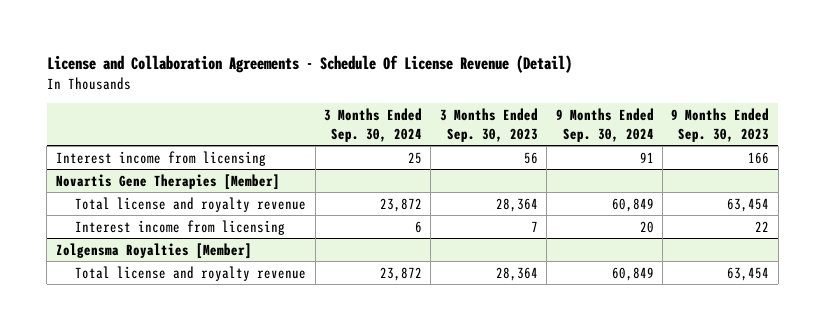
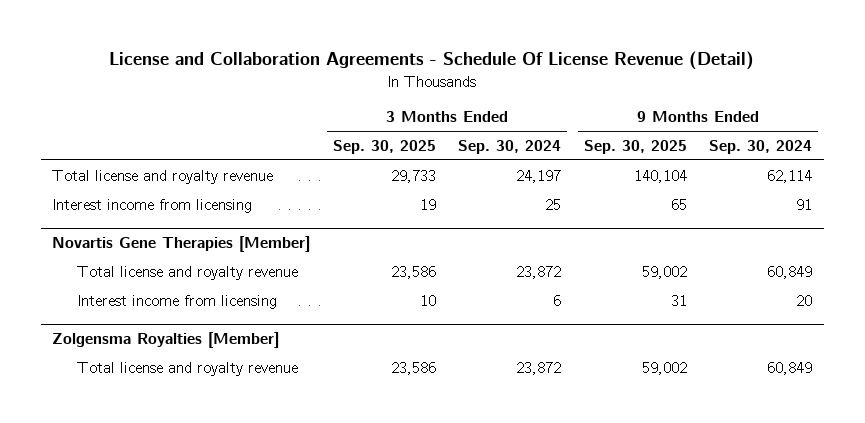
[439,108,538,142] 3 Months Ended Sep. 30, 2023 -> none
[671,108,770,142] 9 Months Ended Sep. 30, 2023 -> none
none -> [332,139,436,154] Sep. 30, 2025
none -> [583,139,687,154] Sep. 30, 2025
none -> [52,169,274,184] Total license and royalty revenue

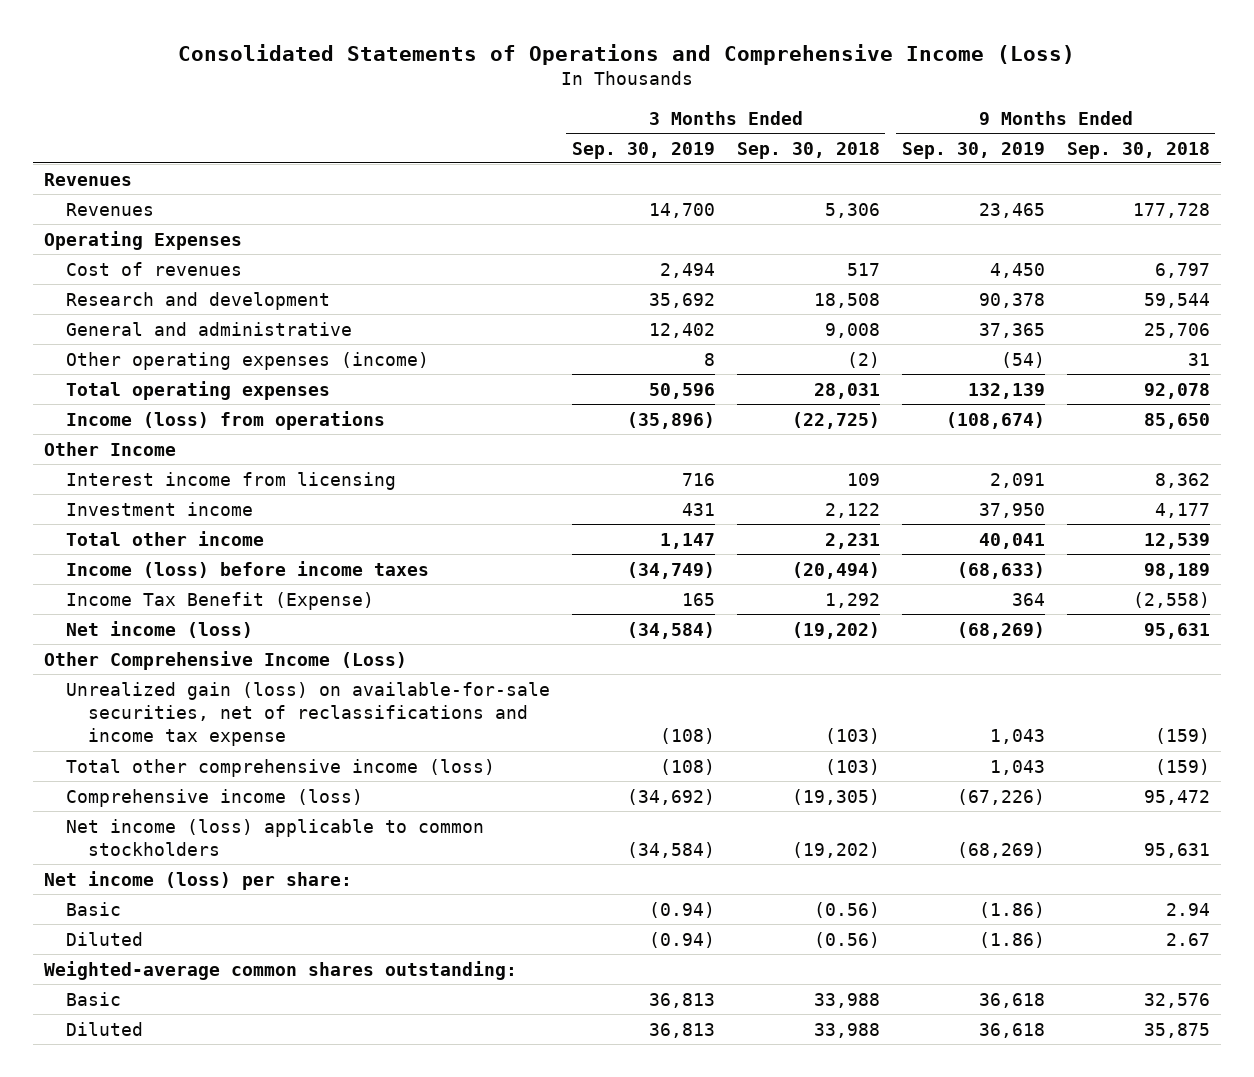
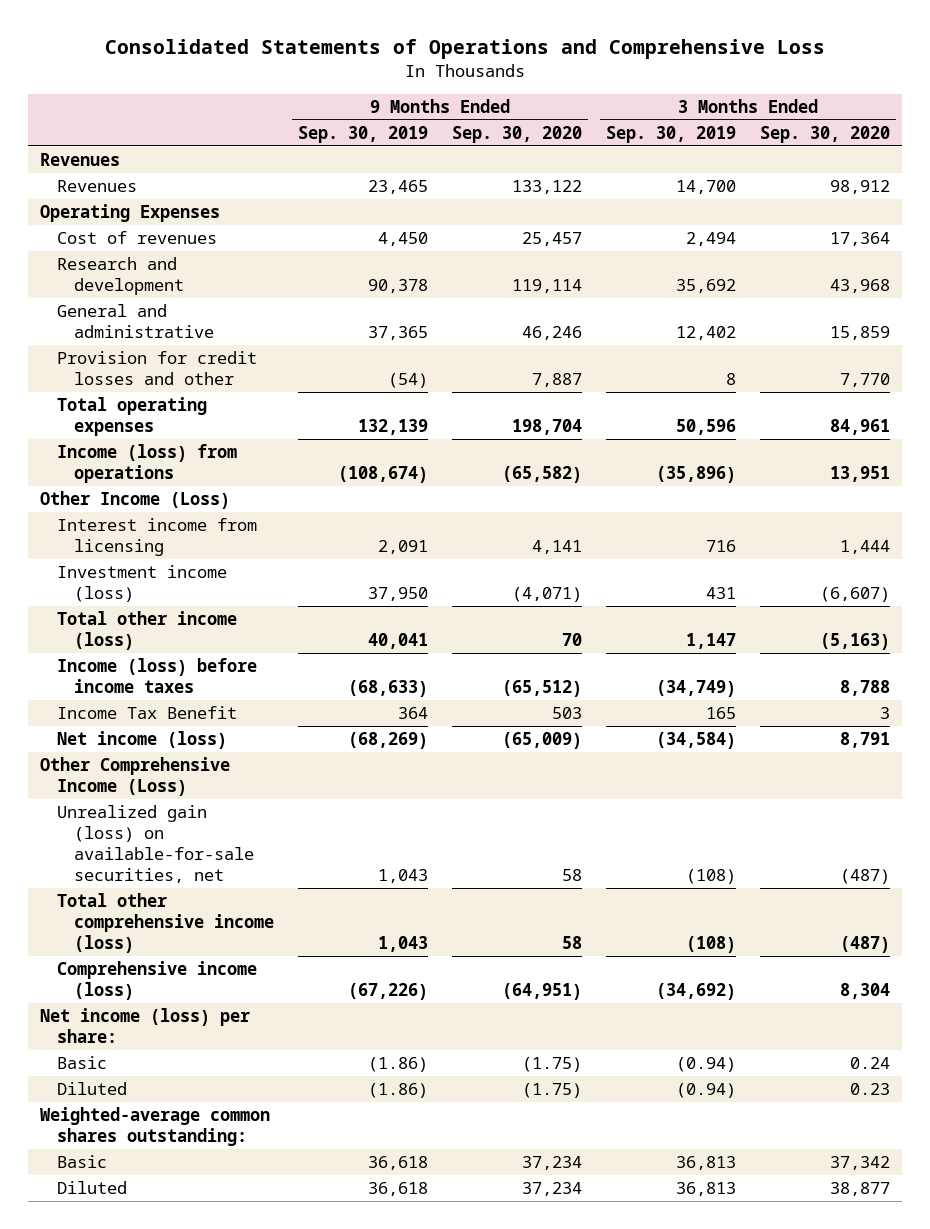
[177,43,1075,65] Consolidated Statements of Operations and Comprehensive Income (Loss) -> [105,39,826,60] Consolidated Statements of Operations and Comprehensive Loss
[736,141,880,159] Sep. 30, 2018 -> none
[1066,141,1210,159] Sep. 30, 2018 -> none
none -> [452,125,583,143] Sep. 30, 2020
none -> [760,125,891,143] Sep. 30, 2020
[65,351,429,370] Other operating expenses (income) -> [57,351,258,386] Provision for credit losses and other
[43,441,176,456] Other Income -> [40,491,231,510] Other Income (Loss)
[65,501,253,516] Investment income -> [57,565,228,603] Investment income (loss)
[65,530,264,546] Total other income -> [57,611,238,651] Total other income (loss)
[65,591,374,610] Income Tax Benefit (Expense) -> [57,706,238,720] Income Tax Benefit
[65,681,550,747] Unrealized gain (loss) on available-for-sale securities, net of reclassifications and income tax expense -> [57,805,255,884] Unrealized gain (loss) on available-for-sale securities, net
[65,818,484,856] Net income (loss) applicable to common stockholders -> none

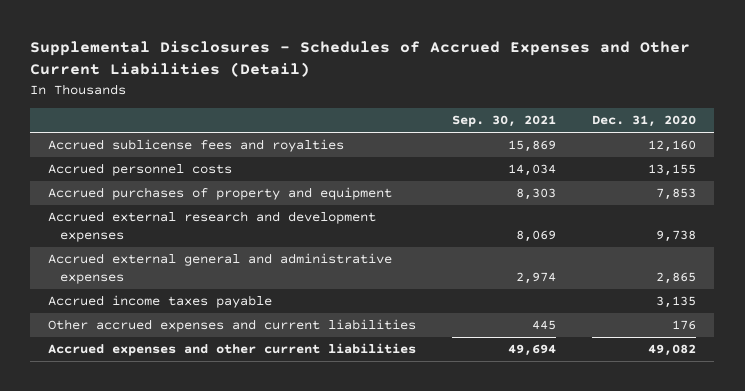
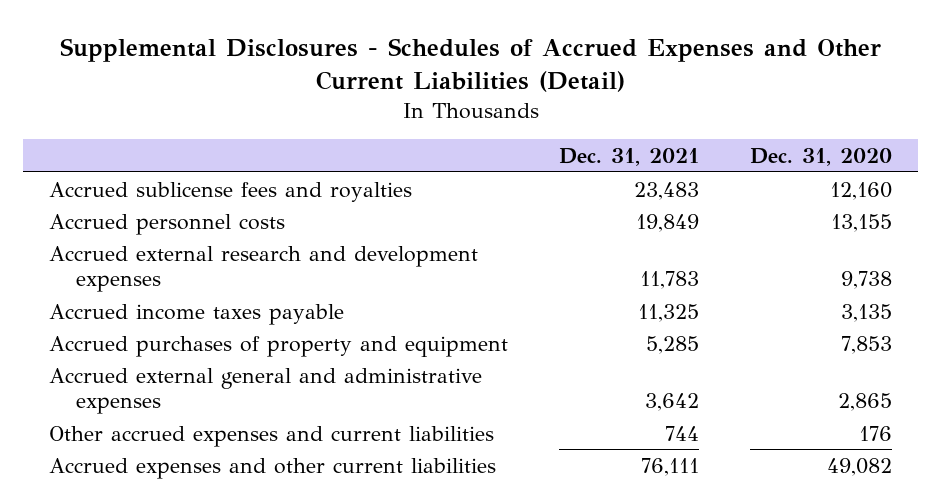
[452,115,557,128] Sep. 30, 2021 -> none
none -> [559,147,700,166] Dec. 31, 2021
[48,187,393,201] Accrued purchases of property and equipment -> [48,335,508,357] Accrued purchases of property and equipment
[48,253,393,284] Accrued external general and administrative expenses -> [48,367,482,414] Accrued external general and administrative expenses

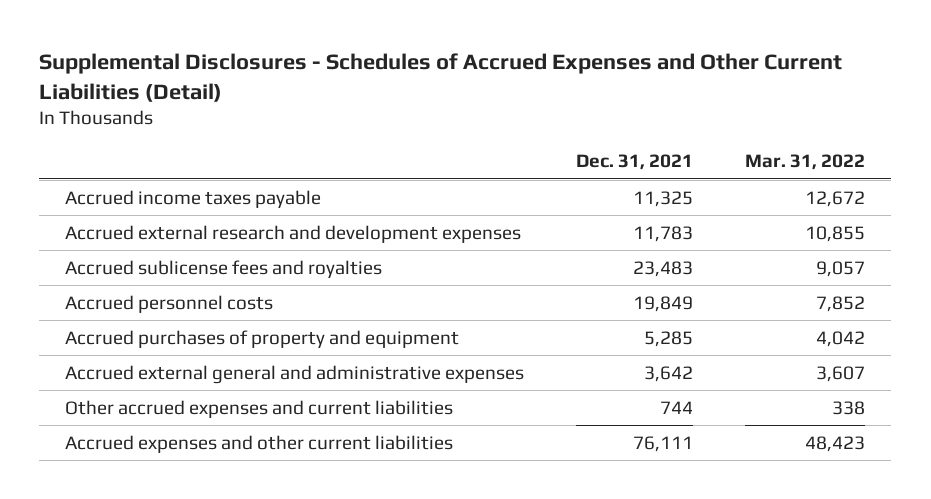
[750,147,893,166] Dec. 31, 2020 -> none
none -> [745,154,866,171] Mar. 31, 2022
[48,303,344,325] Accrued income taxes payable -> [65,189,322,208] Accrued income taxes payable
[48,245,478,292] Accrued external research and development expenses -> [65,224,522,243] Accrued external research and development expenses

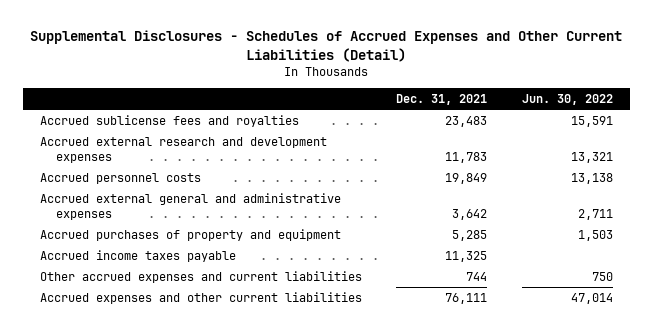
[745,154,866,171] Mar. 31, 2022 -> none
none -> [521,94,613,106] Jun. 30, 2022
[65,224,522,243] Accrued external research and development expenses -> [39,136,327,163] Accrued external research and development expenses
[65,329,460,348] Accrued purchases of property and equipment -> [39,228,341,241] Accrued purchases of property and equipment
[65,189,322,208] Accrued income taxes payable -> [39,249,236,262] Accrued income taxes payable

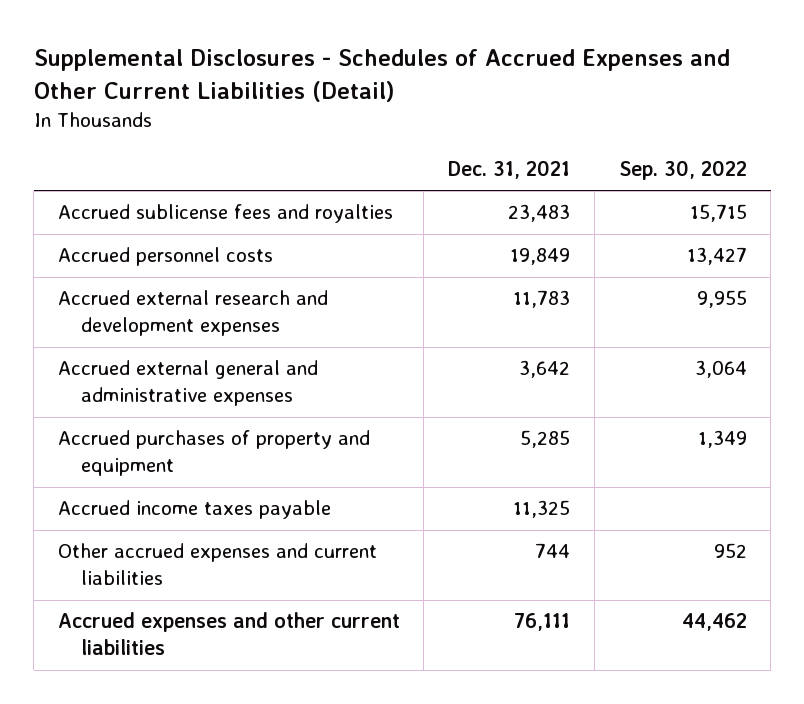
[521,94,613,106] Jun. 30, 2022 -> none
none -> [618,160,747,181] Sep. 30, 2022
[39,136,327,163] Accrued external research and development expenses -> [57,290,328,337] Accrued external research and development expenses

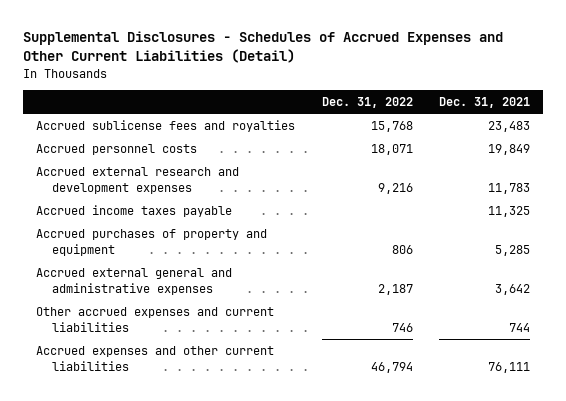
[618,160,747,181] Sep. 30, 2022 -> none
none -> [321,96,413,108] Dec. 31, 2022
[57,430,370,477] Accrued purchases of property and equipment -> [36,229,268,256] Accrued purchases of property and equipment
[57,360,318,407] Accrued external general and administrative expenses -> [36,268,233,295] Accrued external general and administrative expenses

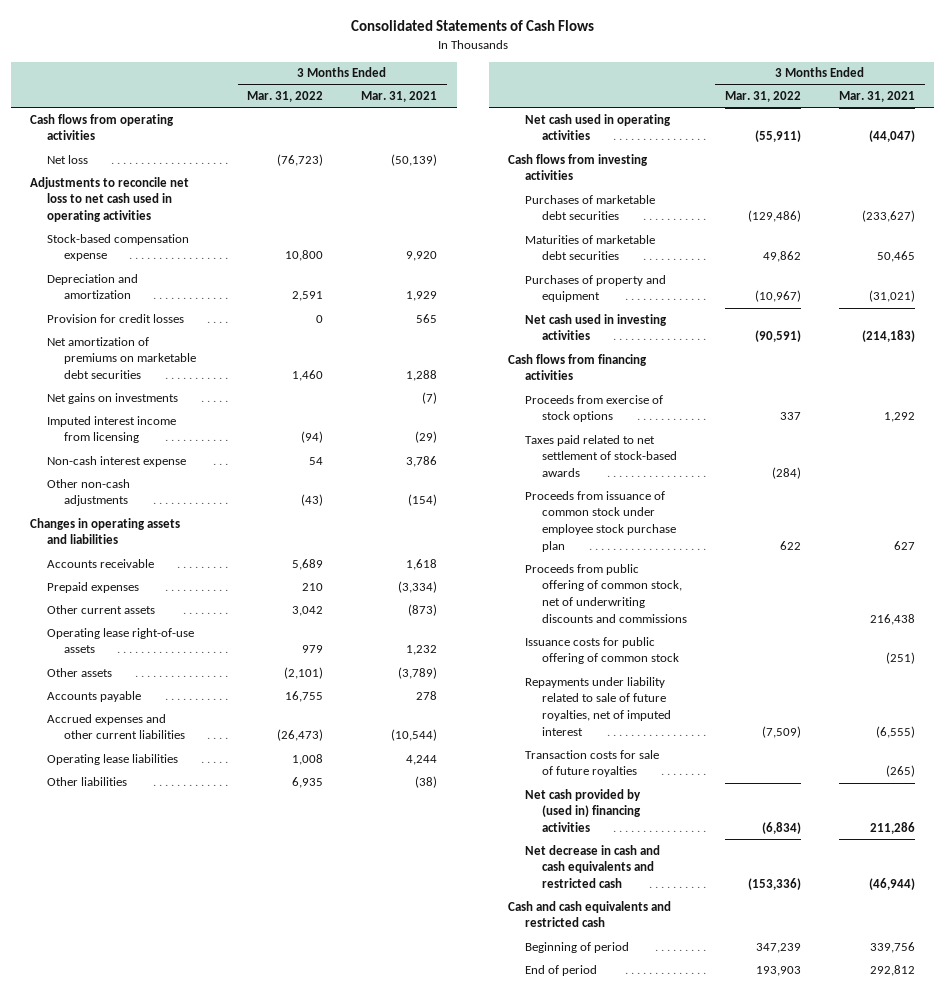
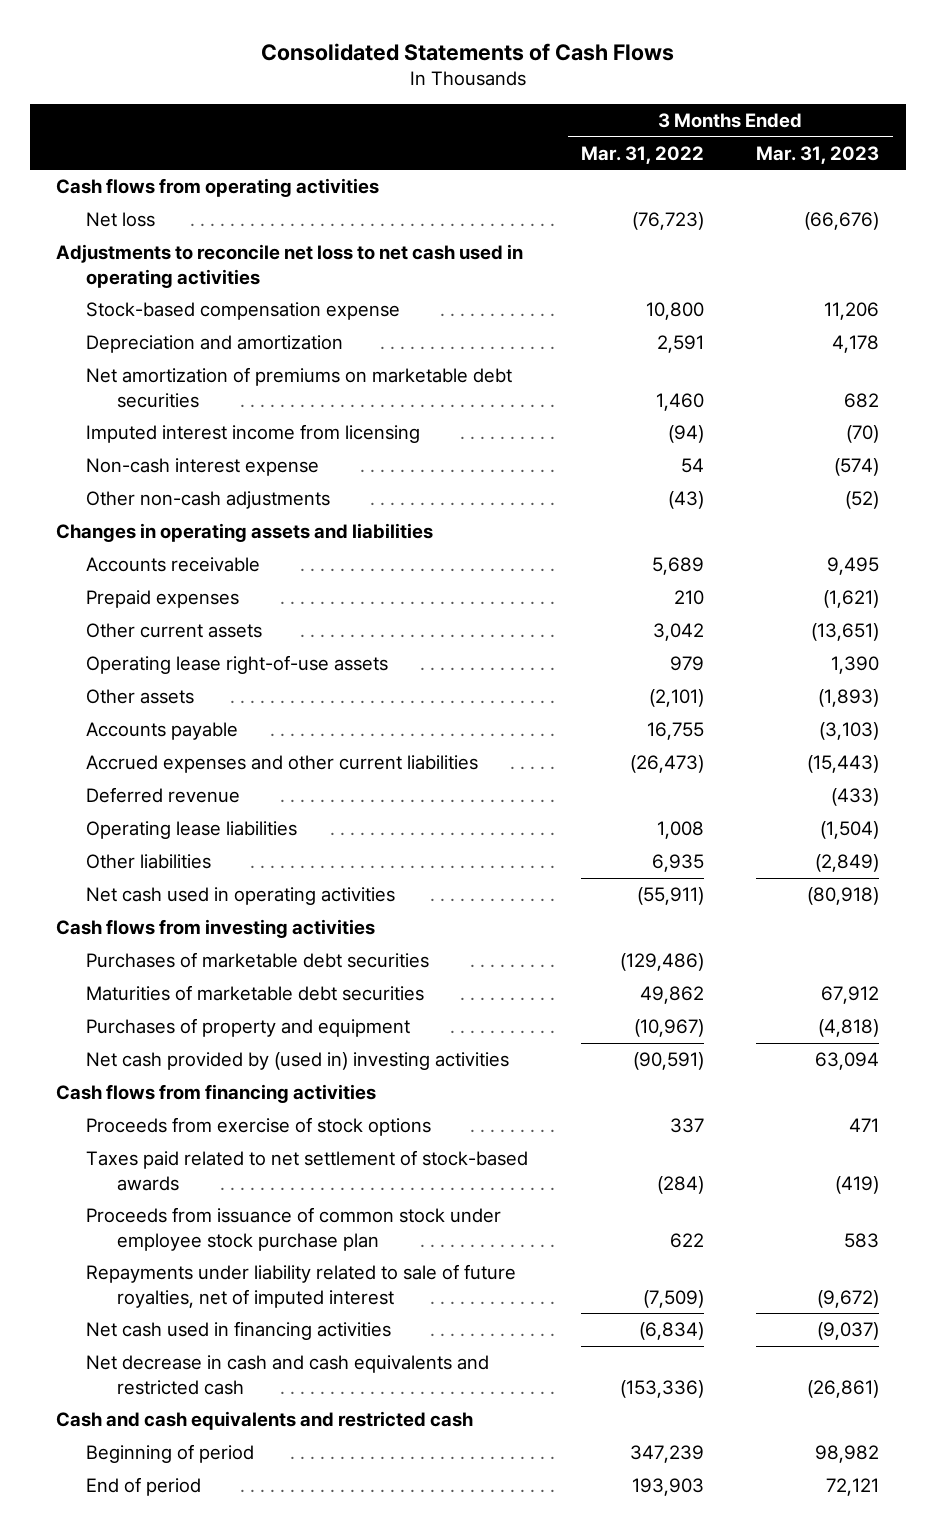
[361,91,438,103] Mar. 31, 2021 -> none
none -> [756,145,880,164] Mar. 31, 2023
[47,313,185,323] Provision for credit losses -> none
[47,392,179,404] Net gains on investments -> none
none -> [86,787,241,804] Deferred revenue
[524,313,667,341] Net cash used in investing activities -> [86,1052,510,1071] Net cash provided by (used in) investing activities
[524,563,687,623] Proceeds from public offering of common stock, net of underwriting discounts and commissions -> none
[524,636,679,665] Issuance costs for public offering of common stock -> none
[524,749,659,778] Transaction costs for sale of future royalties -> none
[524,788,641,833] Net cash provided by (used in) financing activities -> [86,1321,392,1341] Net cash used in financing activities

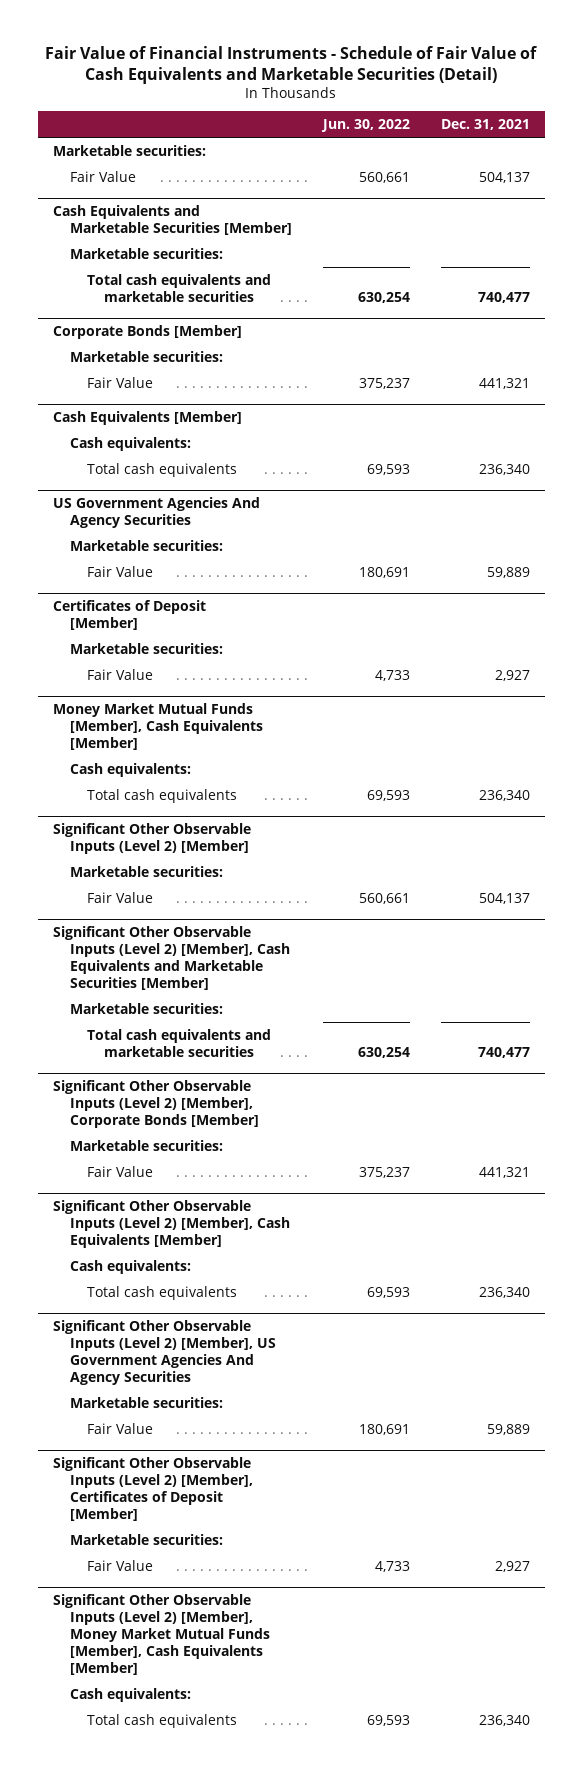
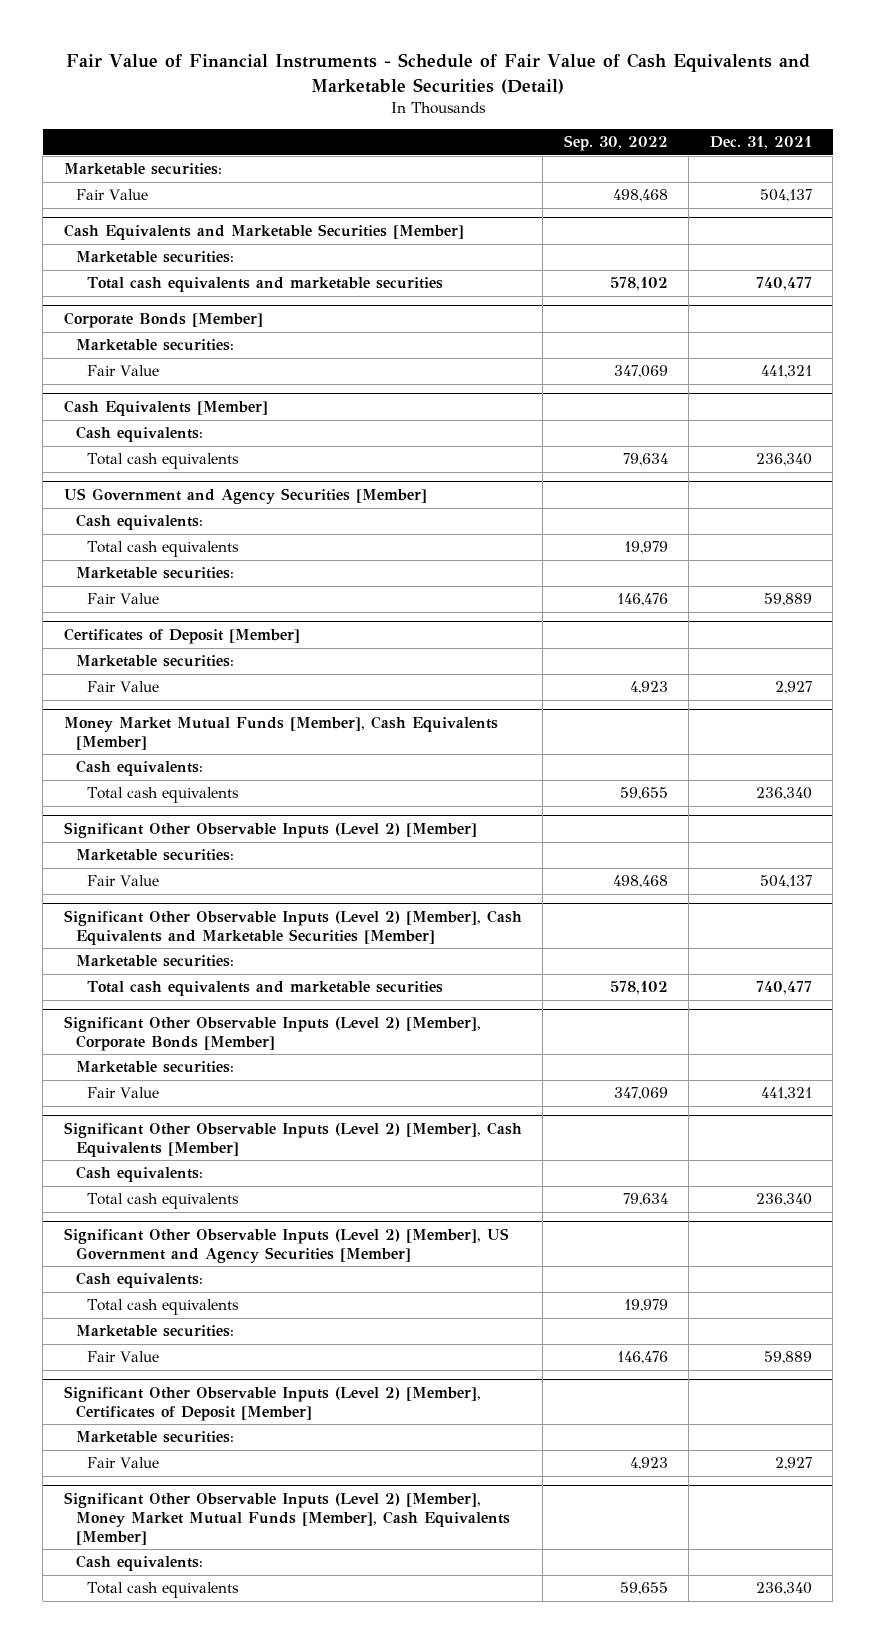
[320,119,410,133] Jun. 30, 2022 -> none
none -> [563,135,668,152] Sep. 30, 2022
[53,497,261,529] US Government Agencies And Agency Securities -> [63,487,427,504] US Government and Agency Securities [Member]
none -> [75,514,203,531] Cash equivalents:
none -> [87,541,240,558] Total cash equivalents
[53,1320,277,1385] Significant Other Observable Inputs (Level 2) [Member], US Government Agencies And Agency Securities -> [63,1227,509,1263] Significant Other Observable Inputs (Level 2) [Member], US Government and Agency Securities [Member]
none -> [75,1272,203,1289] Cash equivalents:
none -> [87,1299,240,1316] Total cash equivalents

